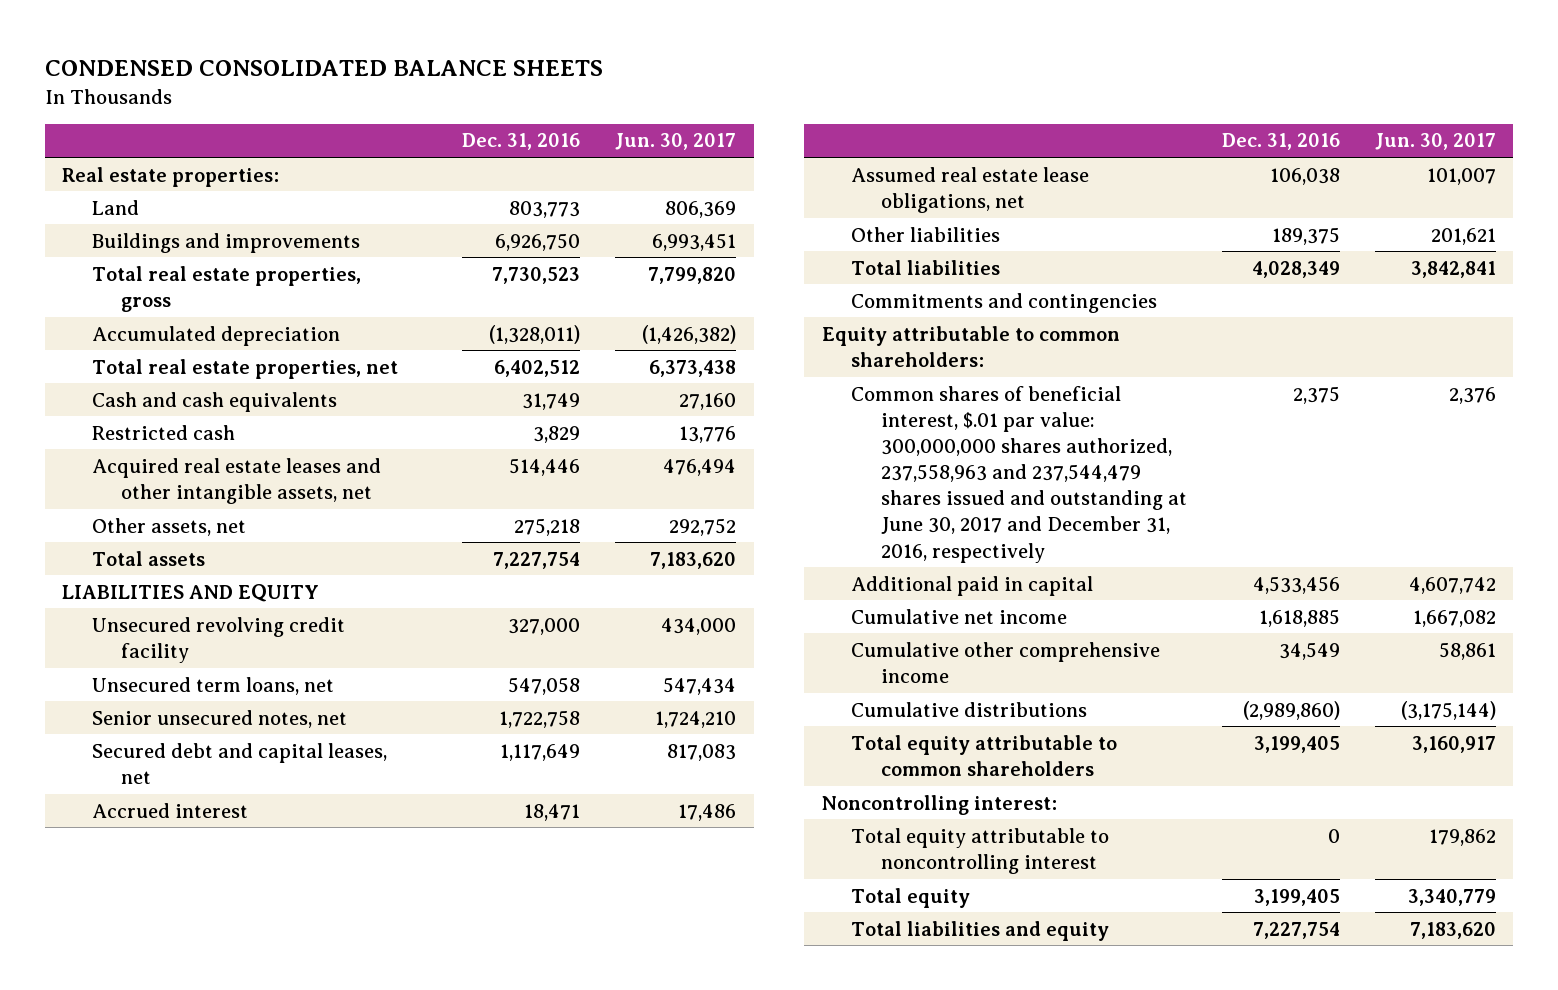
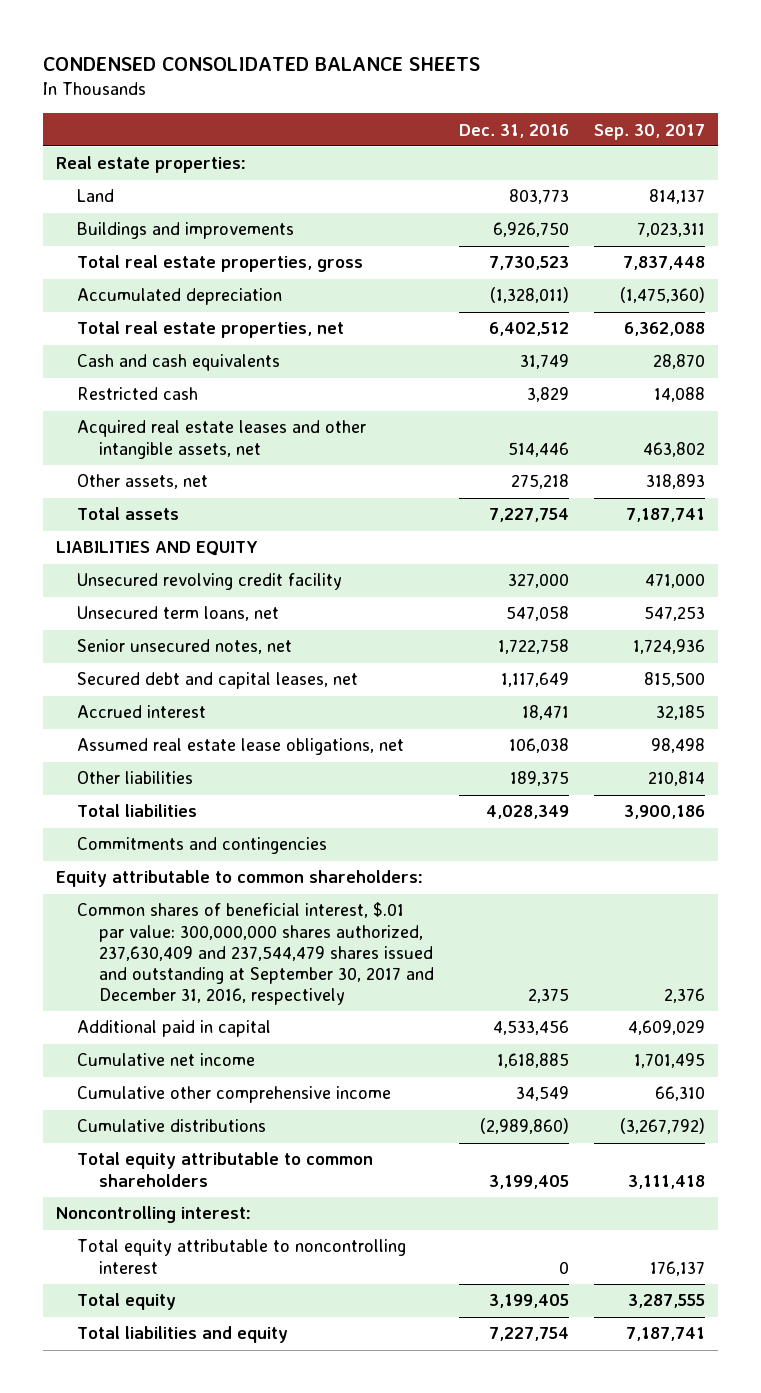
[615,133,737,151] Jun. 30, 2017 -> none
none -> [594,123,706,140] Sep. 30, 2017
[851,385,1187,563] Common shares of beneficial interest, $.01 par value: 300,000,000 shares authorized, 237,558,963 and 237,544,479 shares issued and outstanding at June 30, 2017 and December 31, 2016, respectively -> [77,902,434,1005] Common shares of beneficial interest, $.01 par value: 300,000,000 shares authorized, 237,630,409 and 237,544,479 shares issued and outstanding at September 30, 2017 and December 31, 2016, respectively

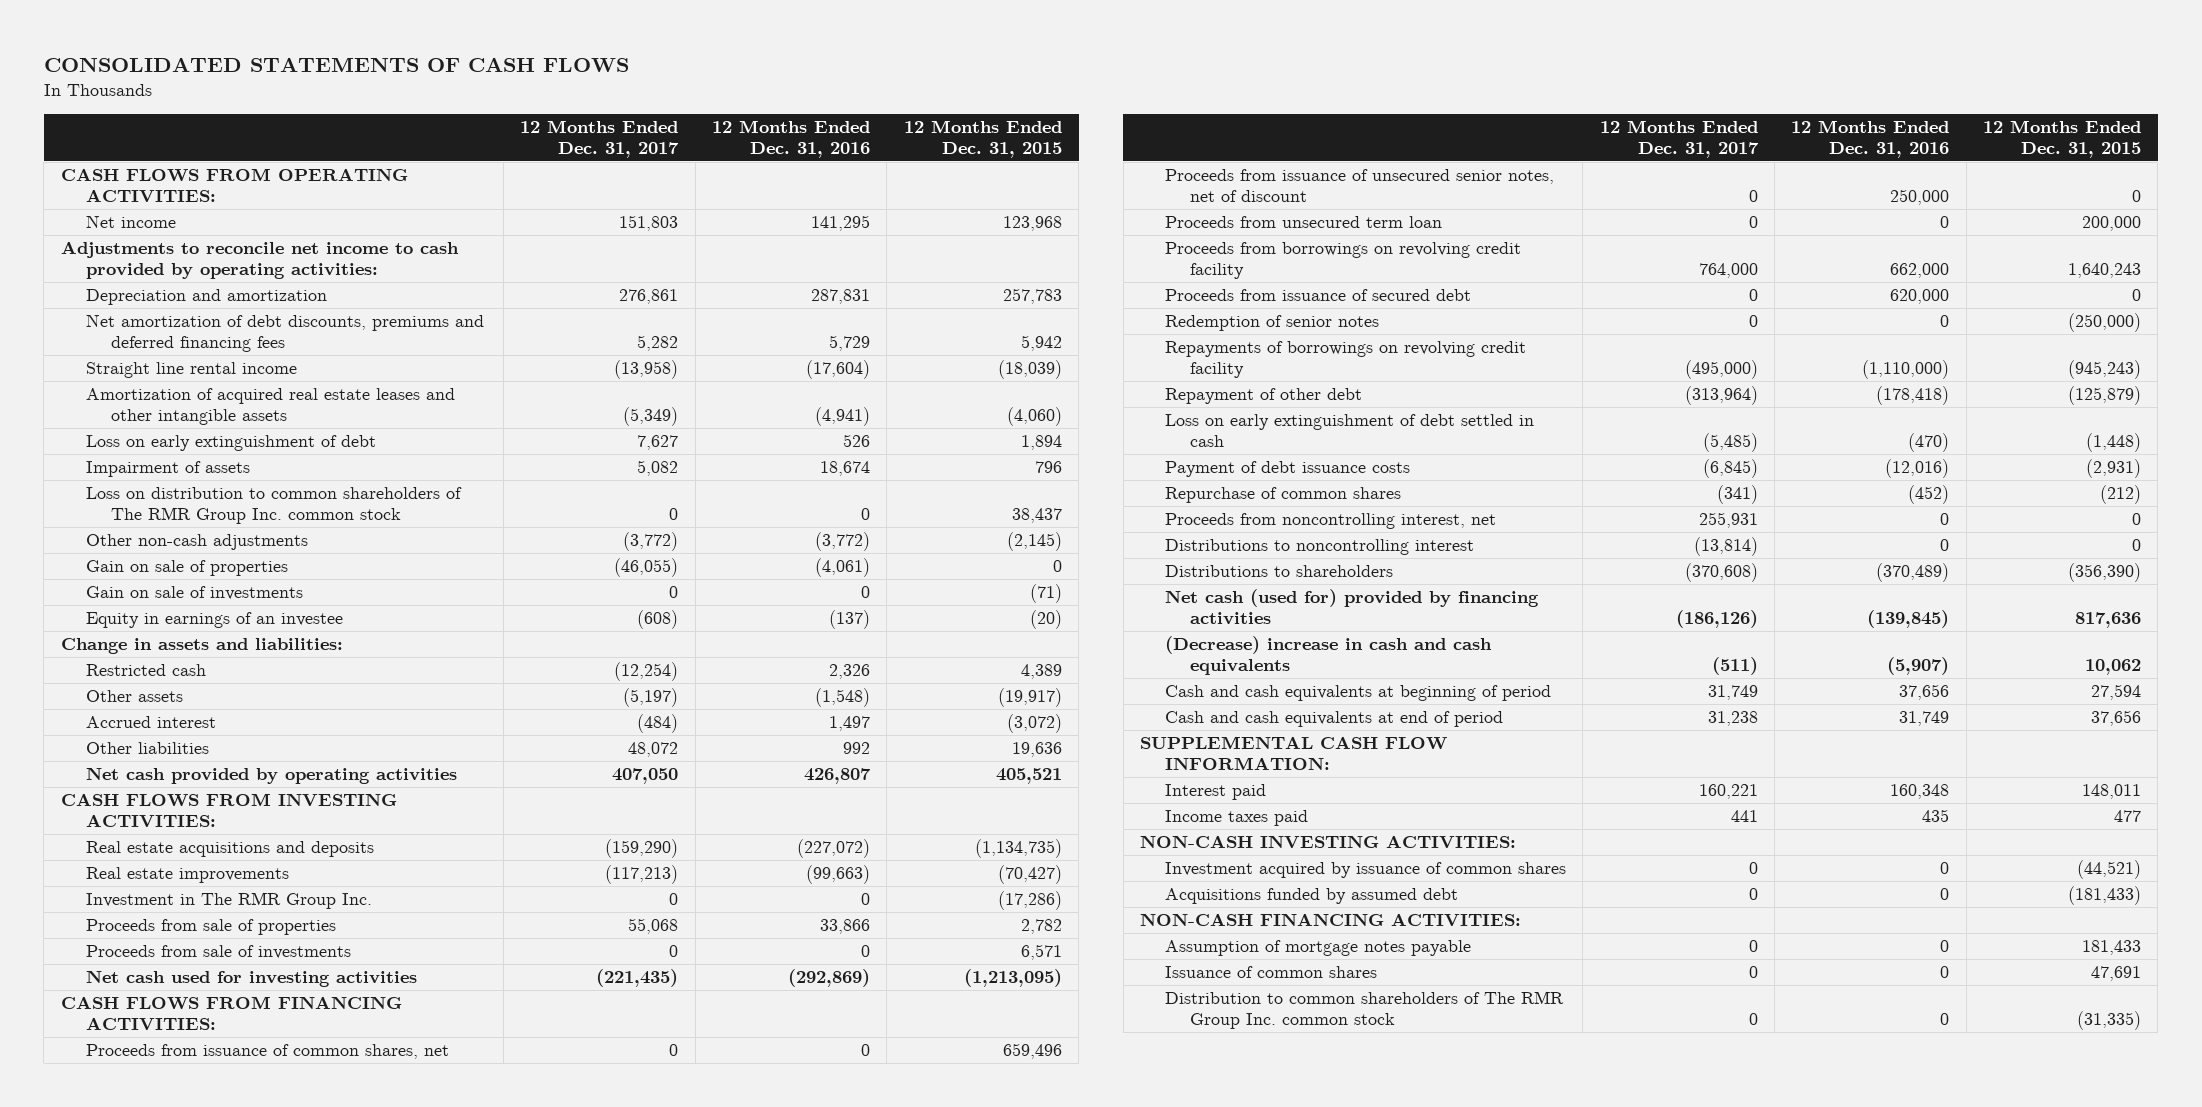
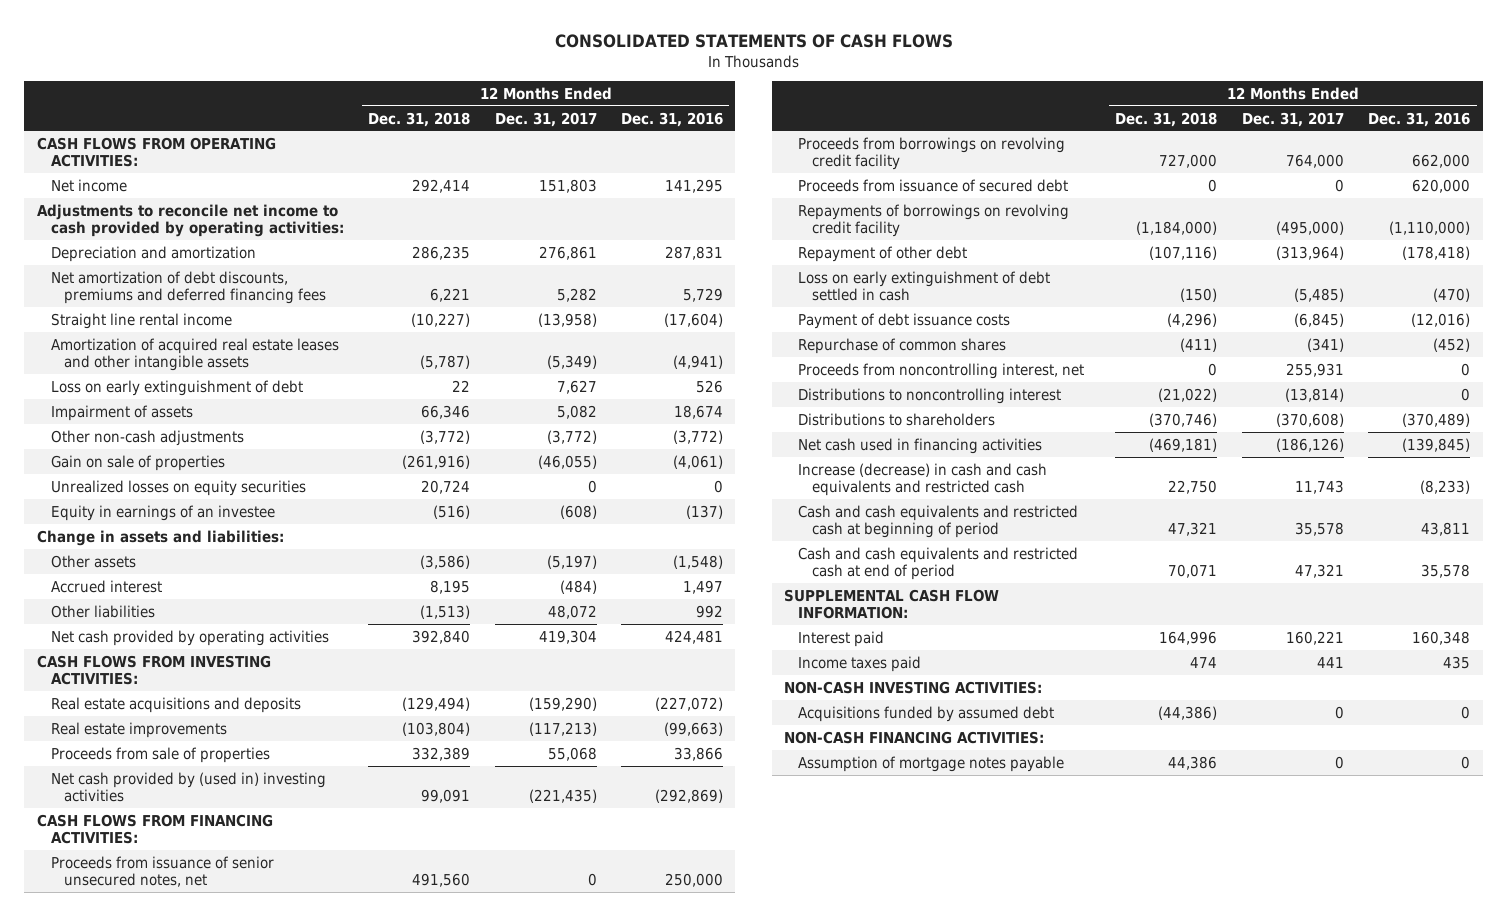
[903,119,1062,159] 12 Months Ended Dec. 31, 2015 -> none
none -> [368,111,471,127] Dec. 31, 2018
[85,487,462,525] Loss on distribution to common shareholders of The RMR Group Inc. common stock -> none
[85,586,303,601] Gain on sale of investments -> [50,479,306,496] Unrealized losses on equity securities
[85,664,206,677] Restricted cash -> none
[612,768,679,785] 407,050 -> [538,629,597,644] 419,304
[804,768,872,785] 426,807 -> [665,629,724,644] 424,481
[85,892,372,910] Investment in The RMR Group Inc. -> none
[85,945,351,960] Proceeds from sale of investments -> none
[85,970,417,988] Net cash used for investing activities -> [50,771,326,803] Net cash provided by (used in) investing activities
[85,1044,449,1060] Proceeds from issuance of common shares, net -> none
[1164,216,1442,229] Proceeds from unsecured term loan -> none
[1164,169,1554,203] Proceeds from issuance of unsecured senior notes, net of discount -> [50,855,274,888] Proceeds from issuance of senior unsecured notes, net
[1164,315,1379,332] Redemption of senior notes -> none
[1164,589,1539,626] Net cash (used for) provided by financing activities -> [797,437,1042,454] Net cash used in financing activities
[1164,636,1492,676] (Decrease) increase in cash and cash equivalents -> [797,462,1047,497] Increase (decrease) in cash and cash equivalents and restricted cash
[1711,657,1758,676] (511) -> [1294,480,1344,495] 11,743
[1887,657,1950,676] (5,907) -> [1420,480,1471,495] (8,233)
[1164,685,1551,702] Cash and cash equivalents at beginning of period -> [797,504,1078,539] Cash and cash equivalents and restricted cash at beginning of period
[1707,685,1758,701] 31,749 -> [1294,522,1344,537] 35,578
[1899,684,1950,701] 37,656 -> [1421,522,1471,537] 43,811
[1164,711,1503,728] Cash and cash equivalents at end of period -> [797,546,1078,581] Cash and cash equivalents and restricted cash at end of period
[1707,711,1758,727] 31,238 -> [1294,564,1344,579] 47,321
[1899,711,1950,727] 31,749 -> [1421,564,1471,579] 35,578
[1164,862,1566,879] Investment acquired by issuance of common shares -> none
[1164,966,1377,979] Issuance of common shares -> none
[1164,991,1564,1030] Distribution to common shareholders of The RMR Group Inc. common stock -> none

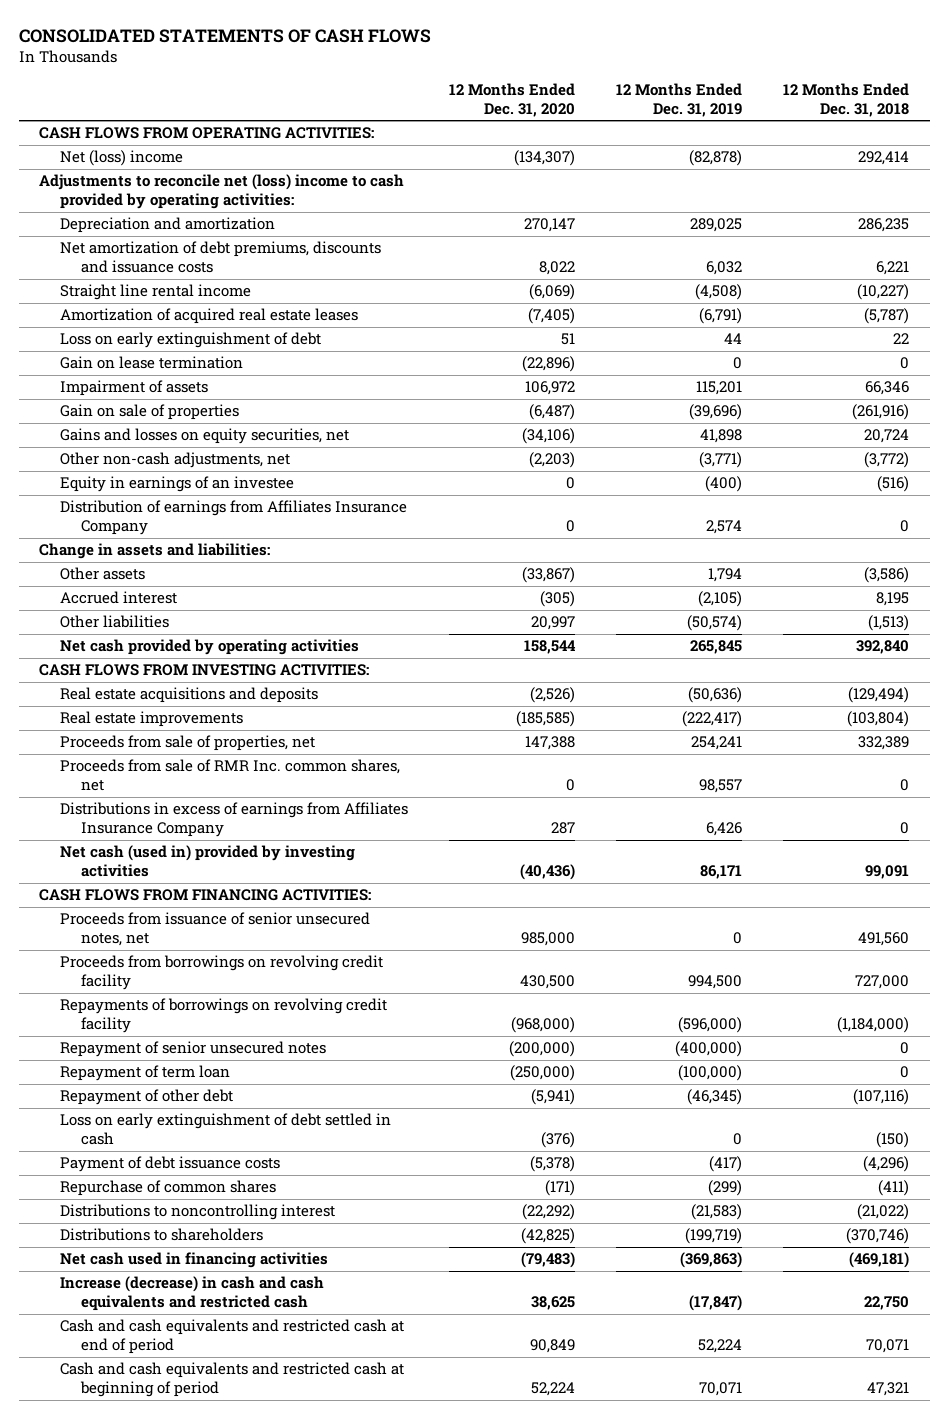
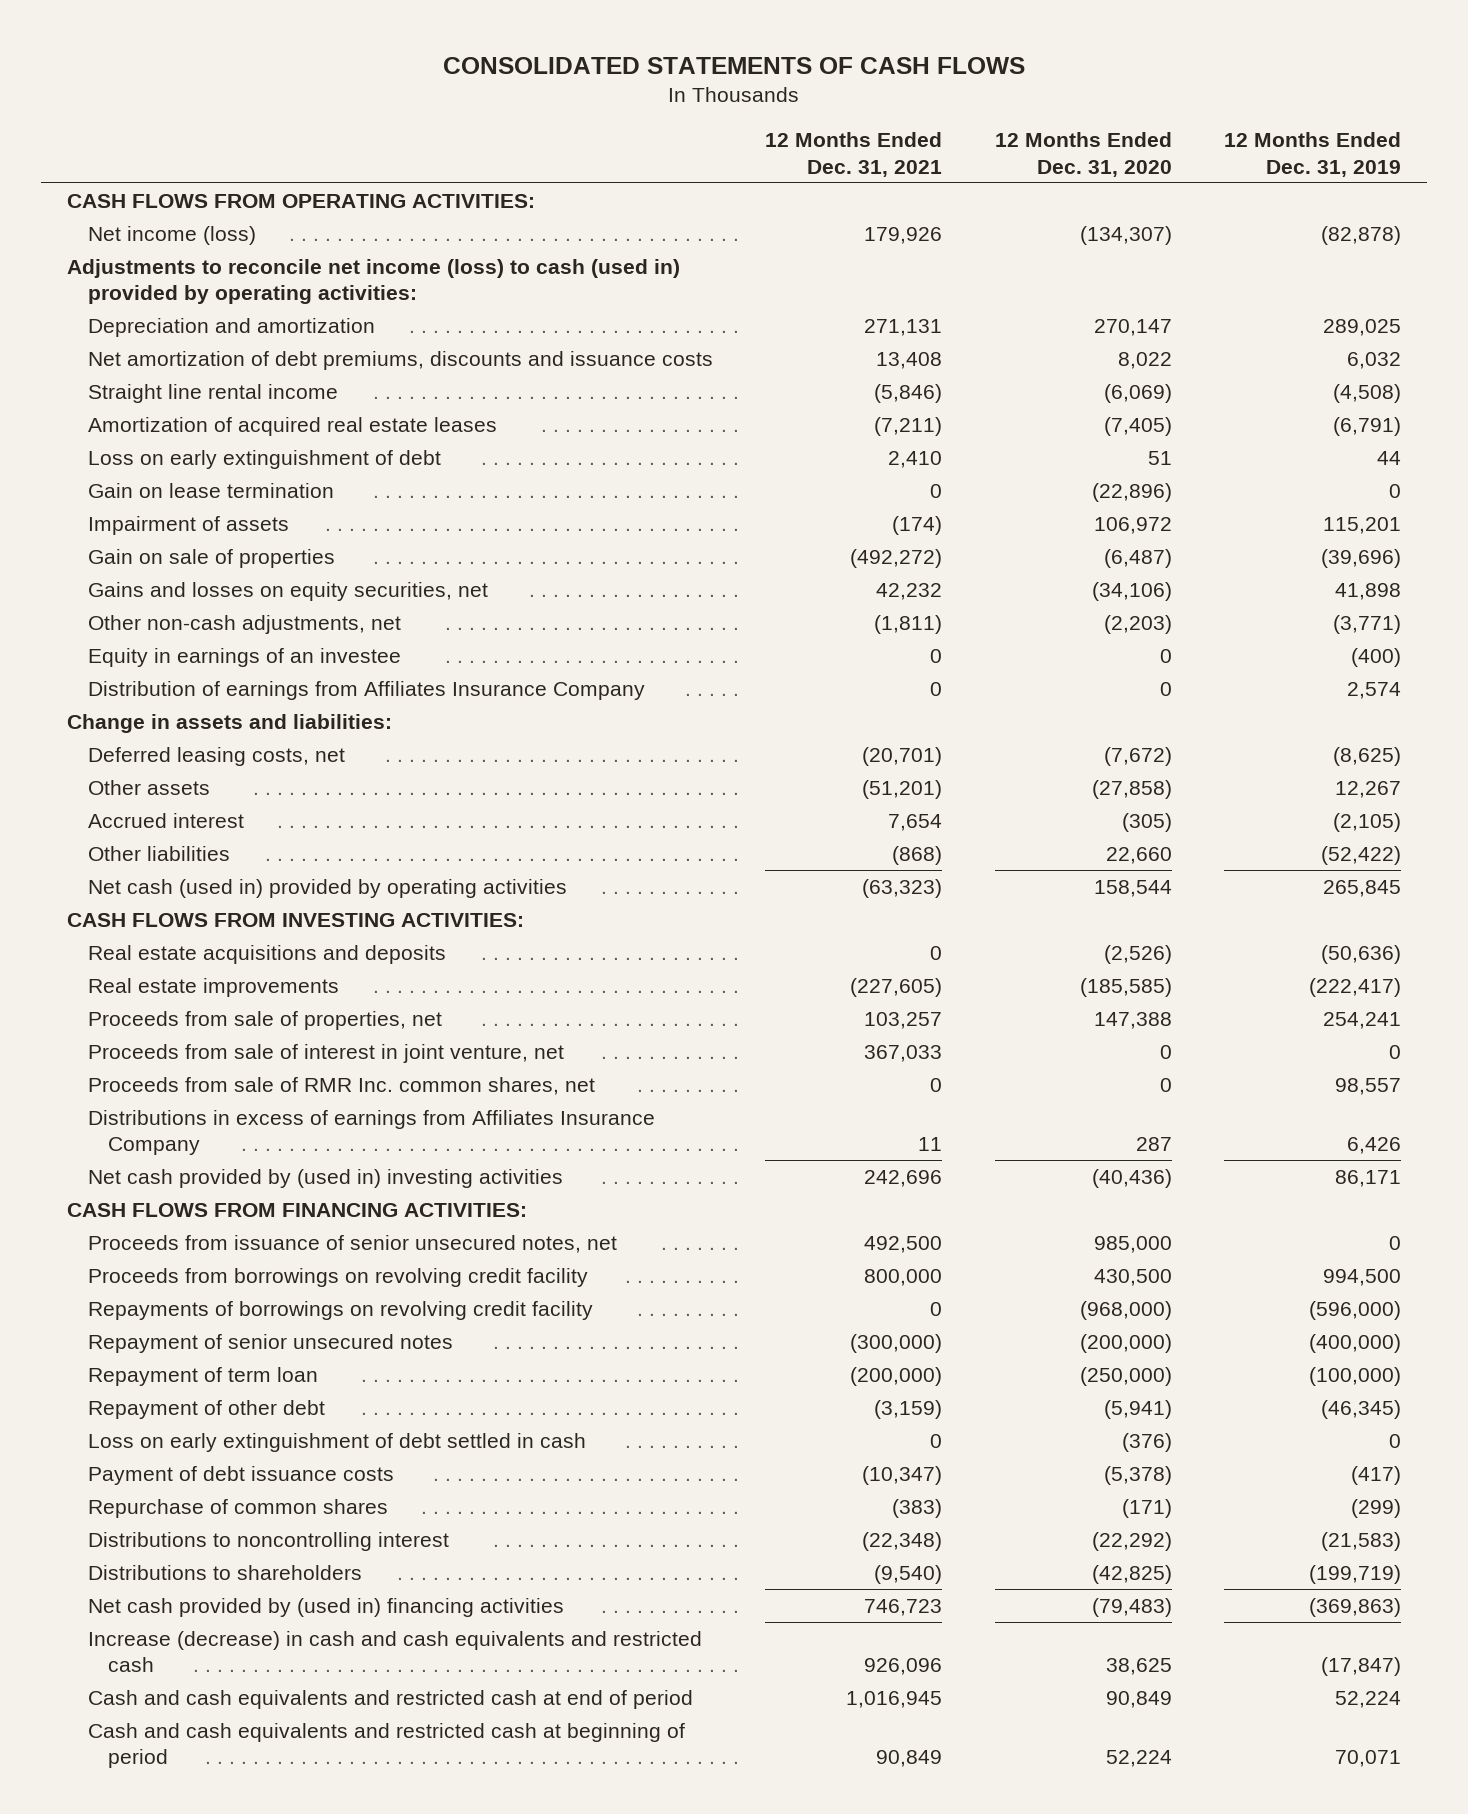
[782,82,909,117] 12 Months Ended Dec. 31, 2018 -> none
none -> [765,132,943,177] 12 Months Ended Dec. 31, 2021
[59,150,183,167] Net (loss) income -> [87,225,256,245] Net income (loss)
[39,174,405,210] Adjustments to reconcile net (loss) income to cash provided by operating activities: -> [67,258,681,305] Adjustments to reconcile net income (loss) to cash (used in) provided by operating activities:
none -> [87,746,345,766] Deferred leasing costs, net
[521,567,575,584] (33,867) -> [1091,779,1172,799] (27,858)
[707,568,742,583] 1,794 -> [1335,780,1402,798] 12,267
[530,616,575,631] 20,997 -> [1105,846,1172,864] 22,660
[686,615,742,632] (50,574) -> [1321,845,1402,865] (52,422)
[59,639,359,656] Net cash provided by operating activities -> [87,878,567,898] Net cash (used in) provided by operating activities
none -> [87,1043,564,1063] Proceeds from sale of interest in joint venture, net
[59,845,355,878] Net cash (used in) provided by investing activities -> [87,1168,563,1188] Net cash provided by (used in) investing activities
[59,1252,328,1269] Net cash used in financing activities -> [87,1597,564,1617] Net cash provided by (used in) financing activities

